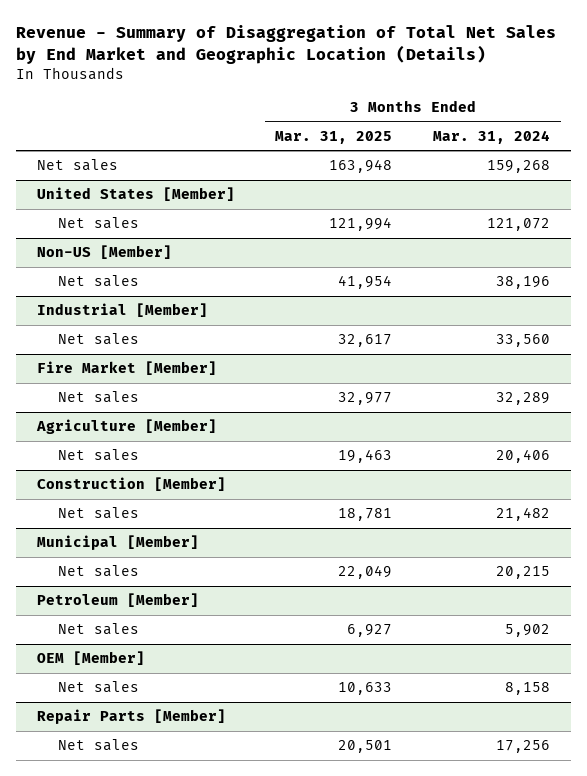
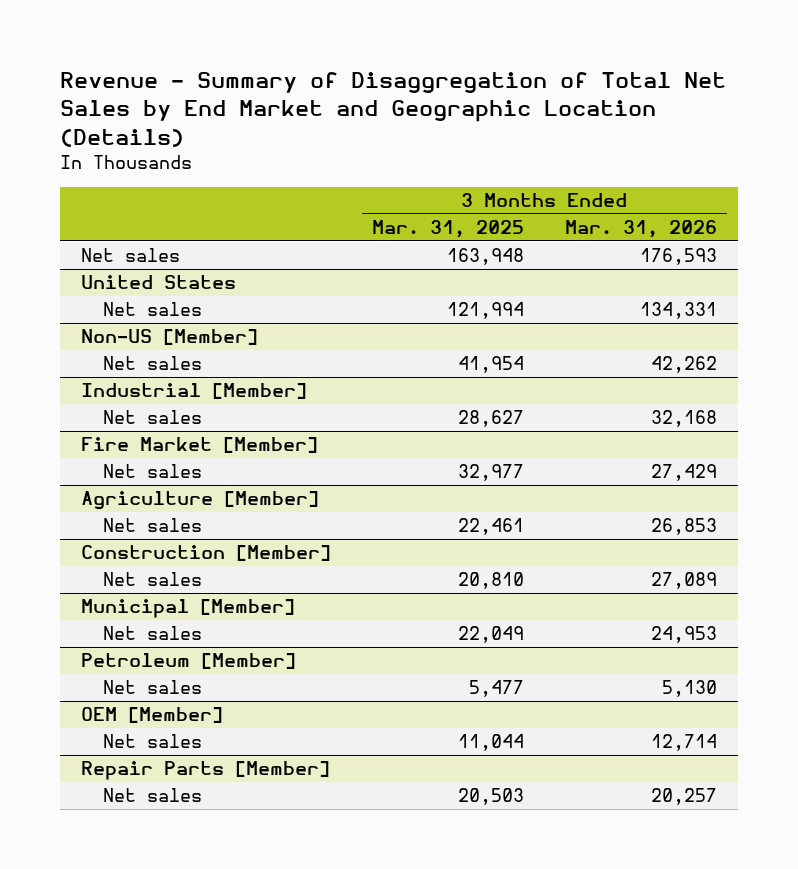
[433,129,551,144] Mar. 31, 2024 -> none
none -> [565,220,718,239] Mar. 31, 2026
[36,187,235,202] United States [Member] -> [80,275,236,290] United States
[338,334,393,348] 32,617 -> [457,410,524,428] 28,627
[338,449,393,464] 19,463 -> [457,518,524,536] 22,461
[338,508,393,522] 18,781 -> [457,572,524,590] 20,810
[347,624,393,638] 6,927 -> [468,680,524,698] 5,477
[338,682,393,696] 10,633 -> [457,734,524,752] 11,044
[338,740,393,754] 20,501 -> [457,788,524,806] 20,503

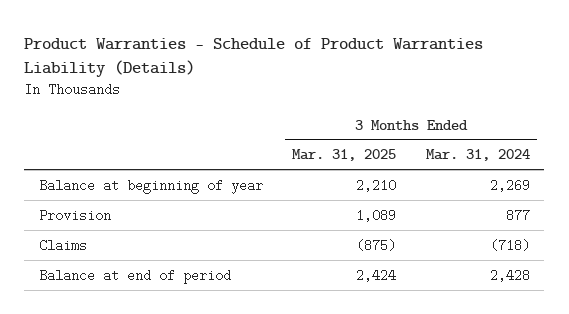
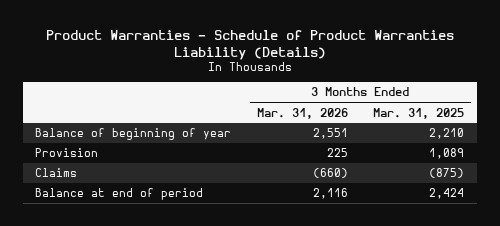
[425,149,530,162] Mar. 31, 2024 -> none
none -> [256,107,348,119] Mar. 31, 2026
[38,178,263,194] Balance at beginning of year -> [35,128,232,141] Balance of beginning of year

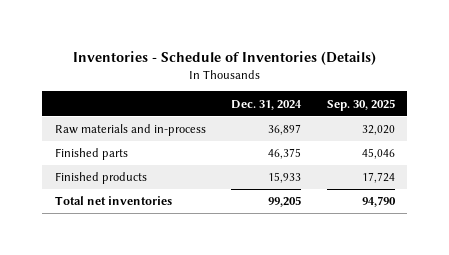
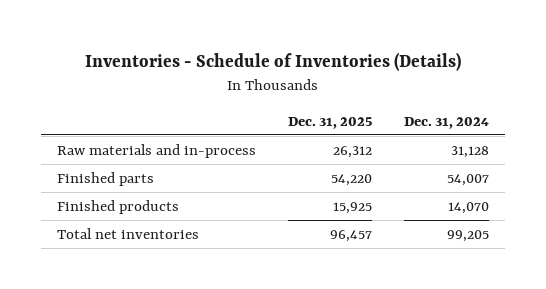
[326,98,395,111] Sep. 30, 2025 -> none
none -> [287,116,372,129] Dec. 31, 2025
[268,124,302,136] 36,897 -> [450,145,489,158] 31,128
[268,148,302,160] 46,375 -> [446,173,489,186] 54,007
[268,172,302,184] 15,933 -> [447,201,489,214] 14,070

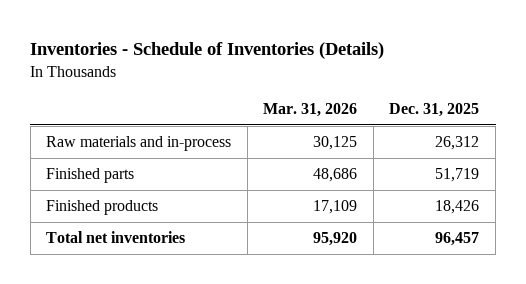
[403,116,489,129] Dec. 31, 2024 -> none
none -> [263,103,358,118] Mar. 31, 2026
[330,173,372,186] 54,220 -> [435,168,480,183] 51,719
[332,201,372,214] 15,925 -> [435,200,480,215] 18,426

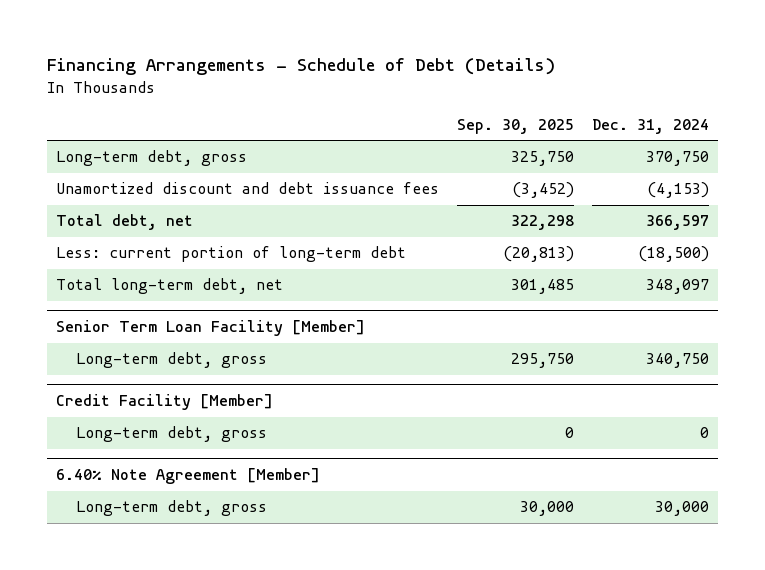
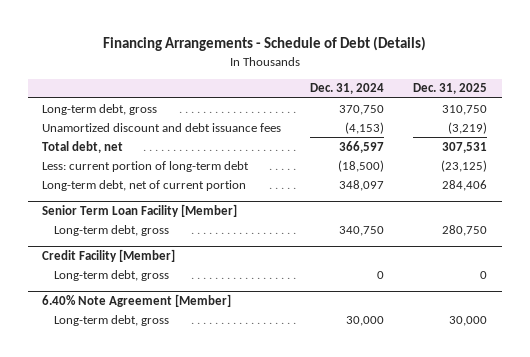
[456,118,574,134] Sep. 30, 2025 -> none
none -> [413,83,488,95] Dec. 31, 2025
[55,278,283,295] Total long-term debt, net -> [42,179,247,191] Long-term debt, net of current portion

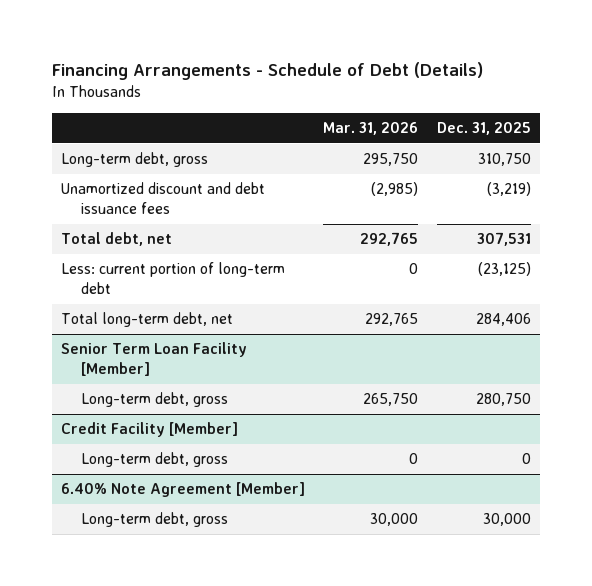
[310,83,385,95] Dec. 31, 2024 -> none
none -> [323,122,419,136] Mar. 31, 2026
[42,179,247,191] Long-term debt, net of current portion -> [60,312,233,328] Total long-term debt, net

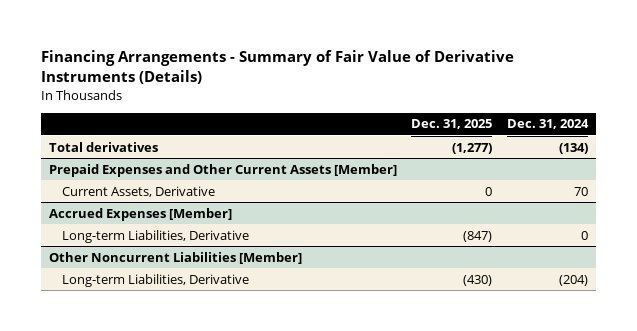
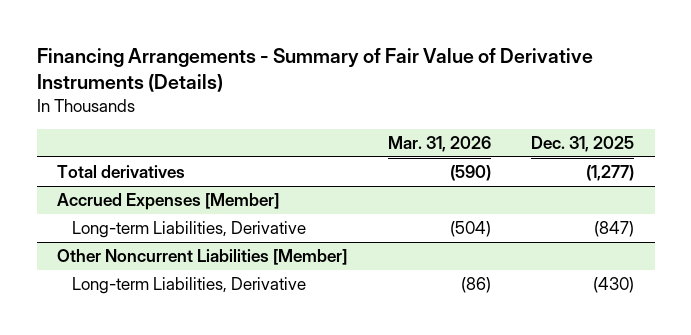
[507,119,590,130] Dec. 31, 2024 -> none
none -> [387,136,491,153] Mar. 31, 2026
[48,163,397,177] Prepaid Expenses and Other Current Assets [Member] -> none
[62,185,216,197] Current Assets, Derivative -> none

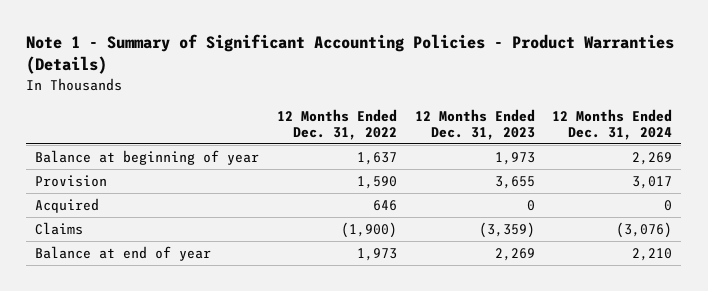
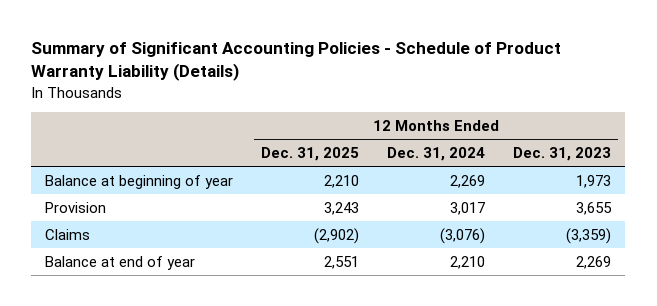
[26,34,675,75] Note 1 - Summary of Significant Accounting Policies - Product Warranties (Details) -> [31,42,562,82] Summary of Significant Accounting Policies - Schedule of Product Warranty Liability (Details)
[277,108,398,140] 12 Months Ended Dec. 31, 2022 -> none
none -> [261,146,360,161] Dec. 31, 2025
[35,197,100,213] Acquired -> none

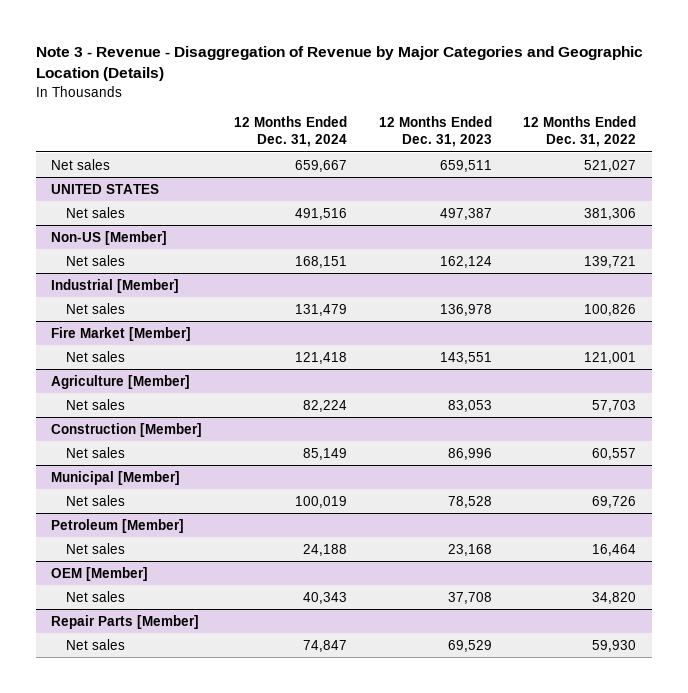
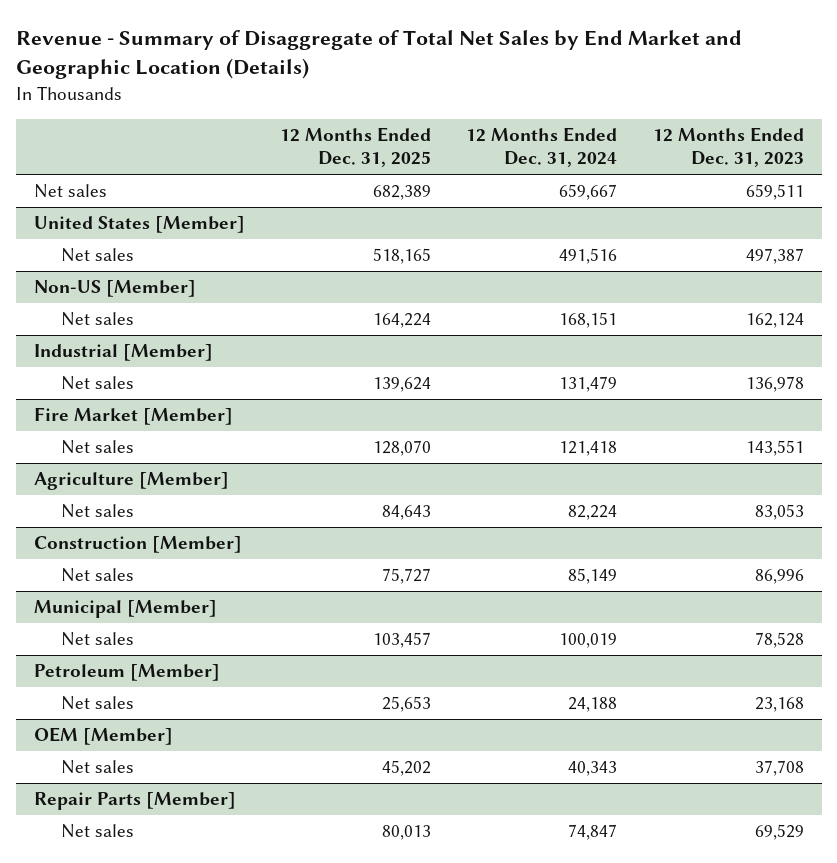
[35,45,643,82] Note 3 - Revenue - Disaggregation of Revenue by Major Categories and Geographic Location (Details) -> [15,30,742,80] Revenue - Summary of Disaggregate of Total Net Sales by End Market and Geographic Location (Details)
[523,116,637,148] 12 Months Ended Dec. 31, 2022 -> none
none -> [280,126,432,168] 12 Months Ended Dec. 31, 2025
[51,183,160,194] UNITED STATES -> [33,216,245,234] United States [Member]

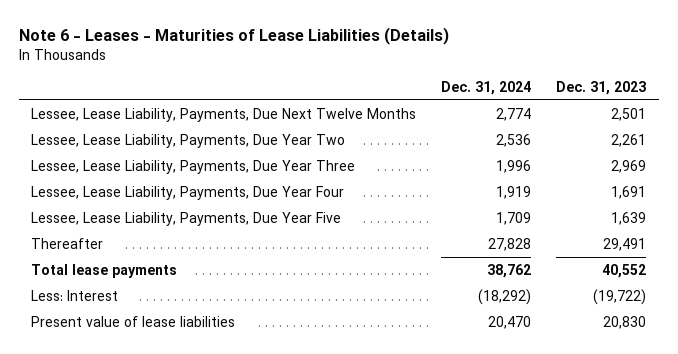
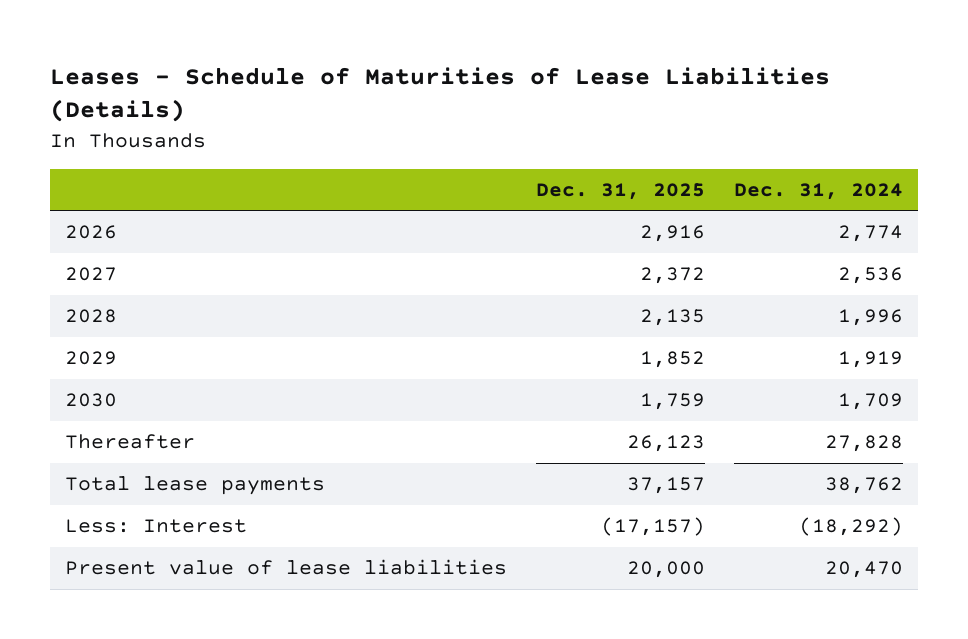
[18,26,449,45] Note 6 - Leases - Maturities of Lease Liabilities (Details) -> [49,66,830,123] Leases - Schedule of Maturities of Lease Liabilities (Details)
[556,80,647,95] Dec. 31, 2023 -> none
none -> [535,182,705,200] Dec. 31, 2025
[31,107,417,122] Lessee, Lease Liability, Payments, Due Next Twelve Months -> [64,225,117,240] 2026
[31,133,346,148] Lessee, Lease Liability, Payments, Due Year Two -> [64,267,117,282] 2027
[31,159,356,174] Lessee, Lease Liability, Payments, Due Year Three -> [64,309,117,324] 2028
[31,185,345,200] Lessee, Lease Liability, Payments, Due Year Four -> [64,351,117,366] 2029
[31,211,342,226] Lessee, Lease Liability, Payments, Due Year Five -> [64,393,117,408] 2030

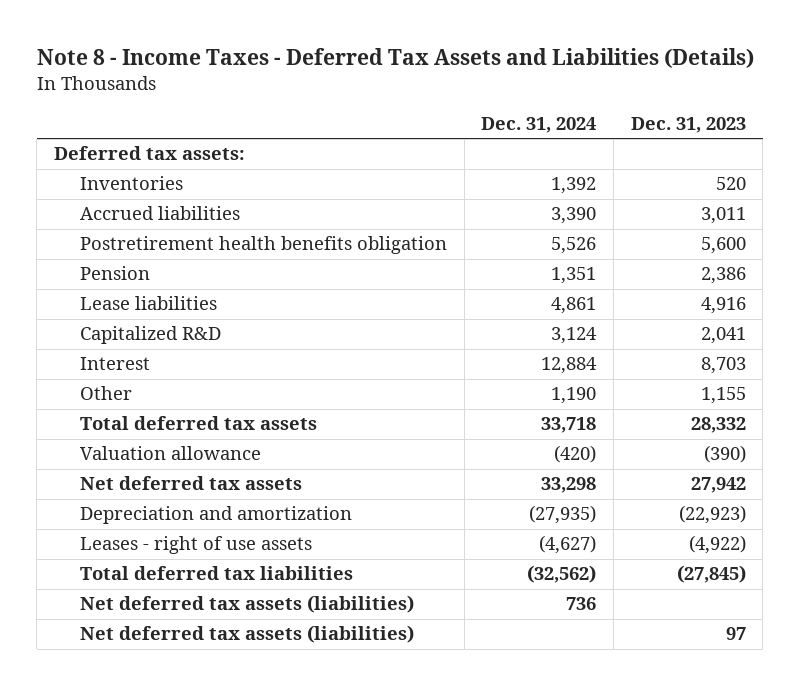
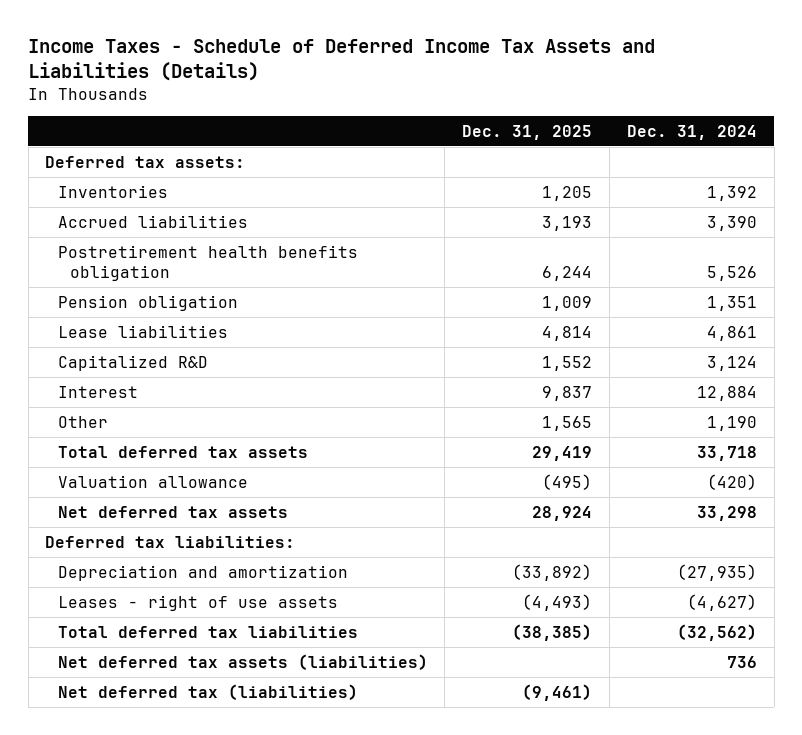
[36,48,754,69] Note 8 - Income Taxes - Deferred Tax Assets and Liabilities (Details) -> [28,39,656,82] Income Taxes - Schedule of Deferred Income Tax Assets and Liabilities (Details)
[630,117,746,134] Dec. 31, 2023 -> none
none -> [462,124,593,140] Dec. 31, 2025
[80,266,151,281] Pension -> [57,294,238,311] Pension obligation
none -> [45,535,296,548] Deferred tax liabilities:
[80,625,415,644] Net deferred tax assets (liabilities) -> [57,683,358,700] Net deferred tax (liabilities)

